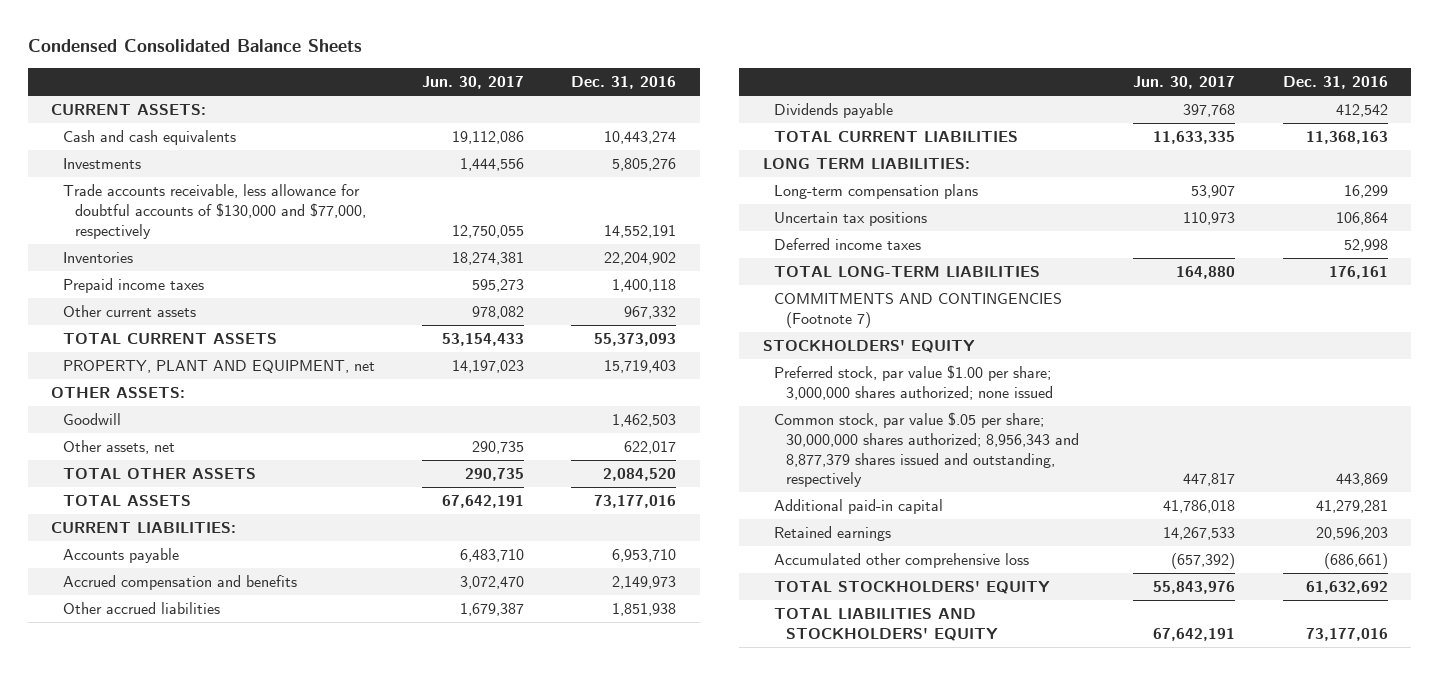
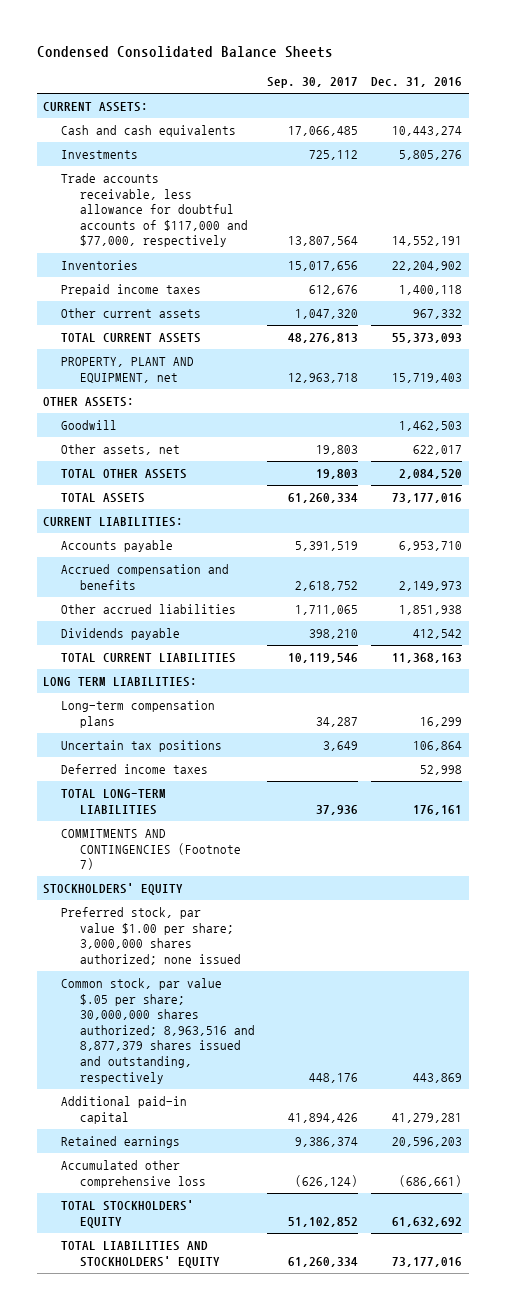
[422,76,525,90] Jun. 30, 2017 -> none
none -> [267,77,359,89] Sep. 30, 2017
[62,184,366,239] Trade accounts receivable, less allowance for doubtful accounts of $130,000 and $77,000, respectively -> [61,173,248,248] Trade accounts receivable, less allowance for doubtful accounts of $117,000 and $77,000, respectively
[774,412,1079,488] Common stock, par value $.05 per share; 30,000,000 shares authorized; 8,956,343 and 8,877,379 shares issued and outstanding, respectively -> [61,978,255,1084] Common stock, par value $.05 per share; 30,000,000 shares authorized; 8,963,516 and 8,877,379 shares issued and outstanding, respectively

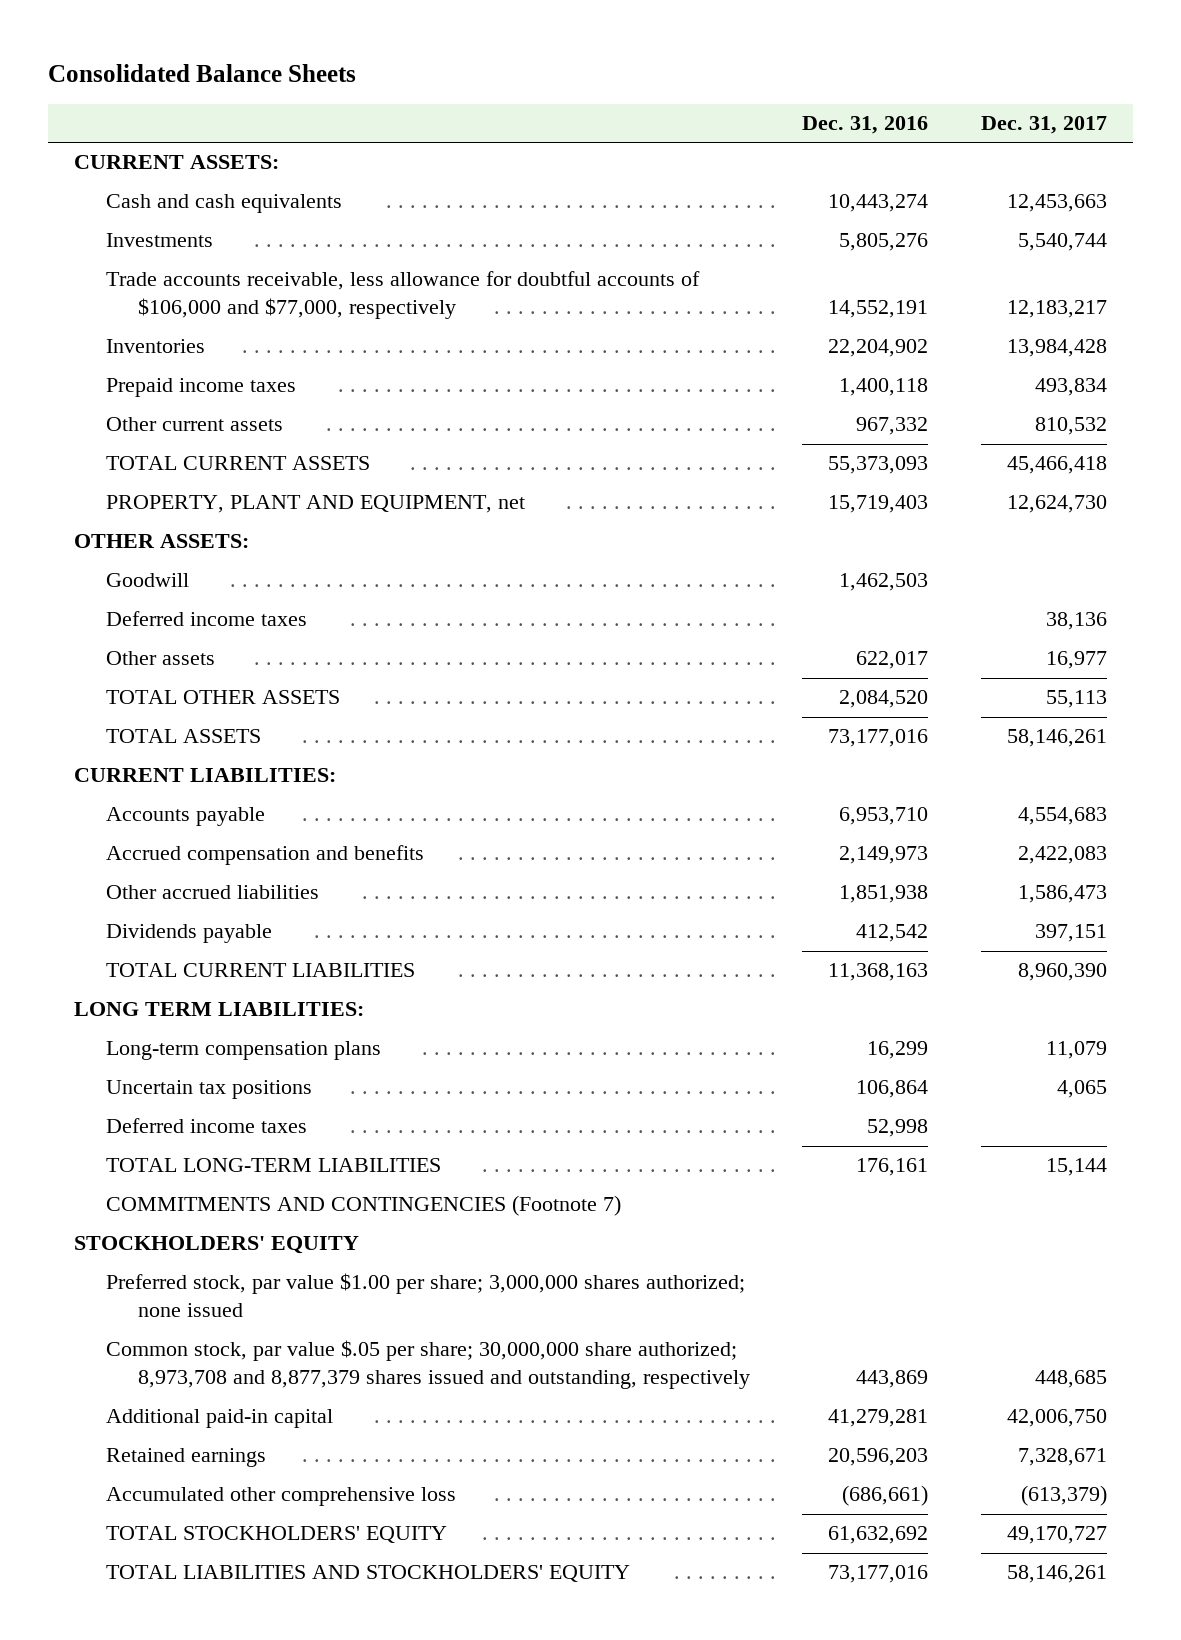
[36,46,333,59] Condensed Consolidated Balance Sheets -> [47,63,356,82] Consolidated Balance Sheets
[267,77,359,89] Sep. 30, 2017 -> none
none -> [980,115,1107,134] Dec. 31, 2017
[61,173,248,248] Trade accounts receivable, less allowance for doubtful accounts of $117,000 and $77,000, respectively -> [105,271,700,320] Trade accounts receivable, less allowance for doubtful accounts of $106,000 and $77,000, respectively
none -> [105,611,307,627] Deferred income taxes
[61,444,181,456] Other assets, net -> [105,651,215,666] Other assets
[61,978,255,1084] Common stock, par value $.05 per share; 30,000,000 shares authorized; 8,963,516 and 8,877,379 shares issued and outstanding, respectively -> [105,1340,750,1390] Common stock, par value $.05 per share; 30,000,000 share authorized; 8,973,708 and 8,877,379 shares issued and outstanding, respectively

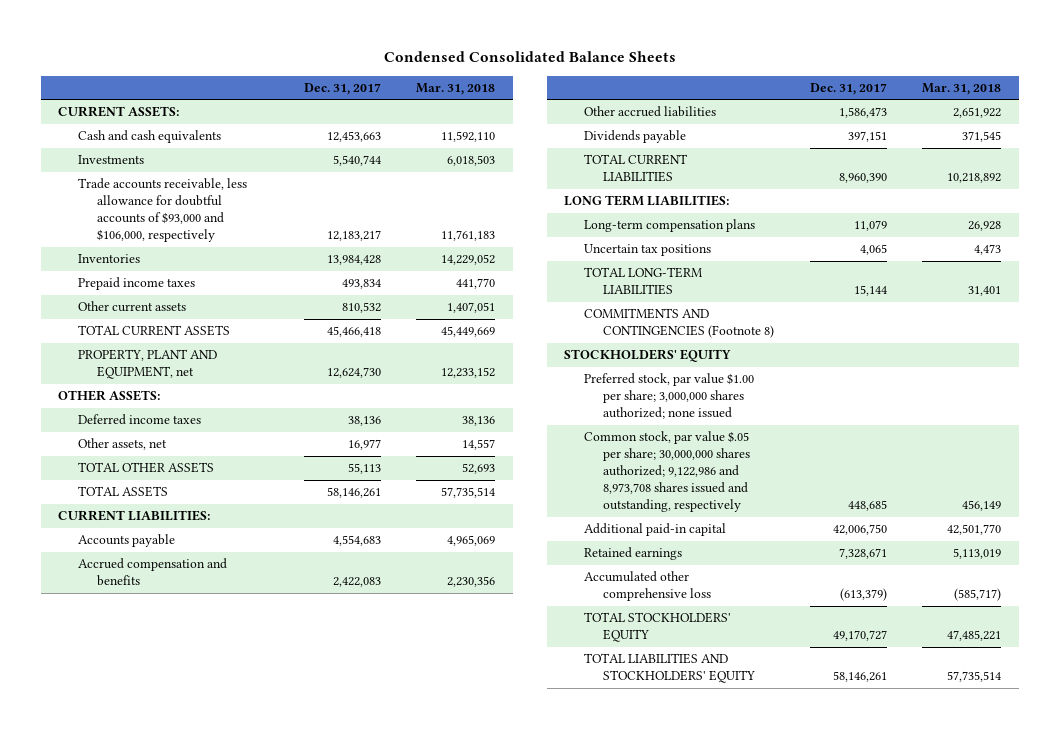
[47,63,356,82] Consolidated Balance Sheets -> [383,51,676,63] Condensed Consolidated Balance Sheets
[802,115,929,134] Dec. 31, 2016 -> none
none -> [415,83,495,96] Mar. 31, 2018
[105,271,700,320] Trade accounts receivable, less allowance for doubtful accounts of $106,000 and $77,000, respectively -> [77,178,247,243] Trade accounts receivable, less allowance for doubtful accounts of $93,000 and $106,000, respectively
[105,573,189,588] Goodwill -> none
[105,651,215,666] Other assets -> [77,438,167,451] Other assets, net
[105,1118,307,1134] Deferred income taxes -> none
[105,1195,621,1217] COMMITMENTS AND CONTINGENCIES (Footnote 7) -> [583,308,775,339] COMMITMENTS AND CONTINGENCIES (Footnote 8)
[105,1340,750,1390] Common stock, par value $.05 per share; 30,000,000 share authorized; 8,973,708 and 8,877,379 shares issued and outstanding, respectively -> [583,431,751,513] Common stock, par value $.05 per share; 30,000,000 shares authorized; 9,122,986 and 8,973,708 shares issued and outstanding, respectively

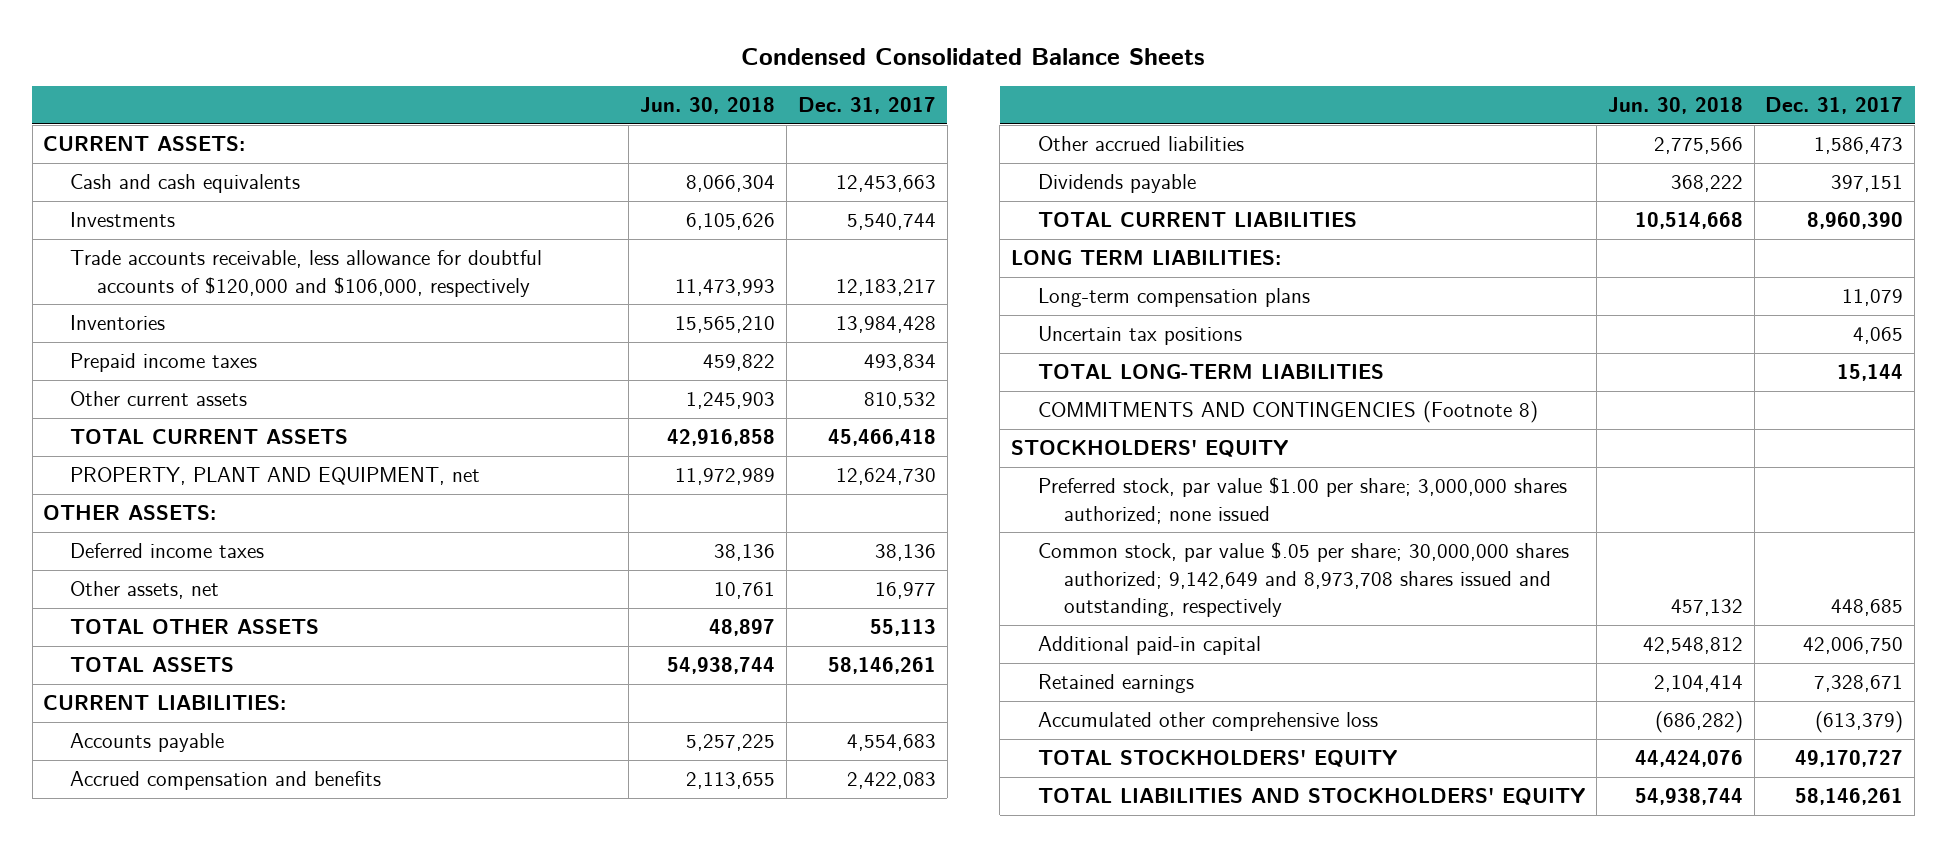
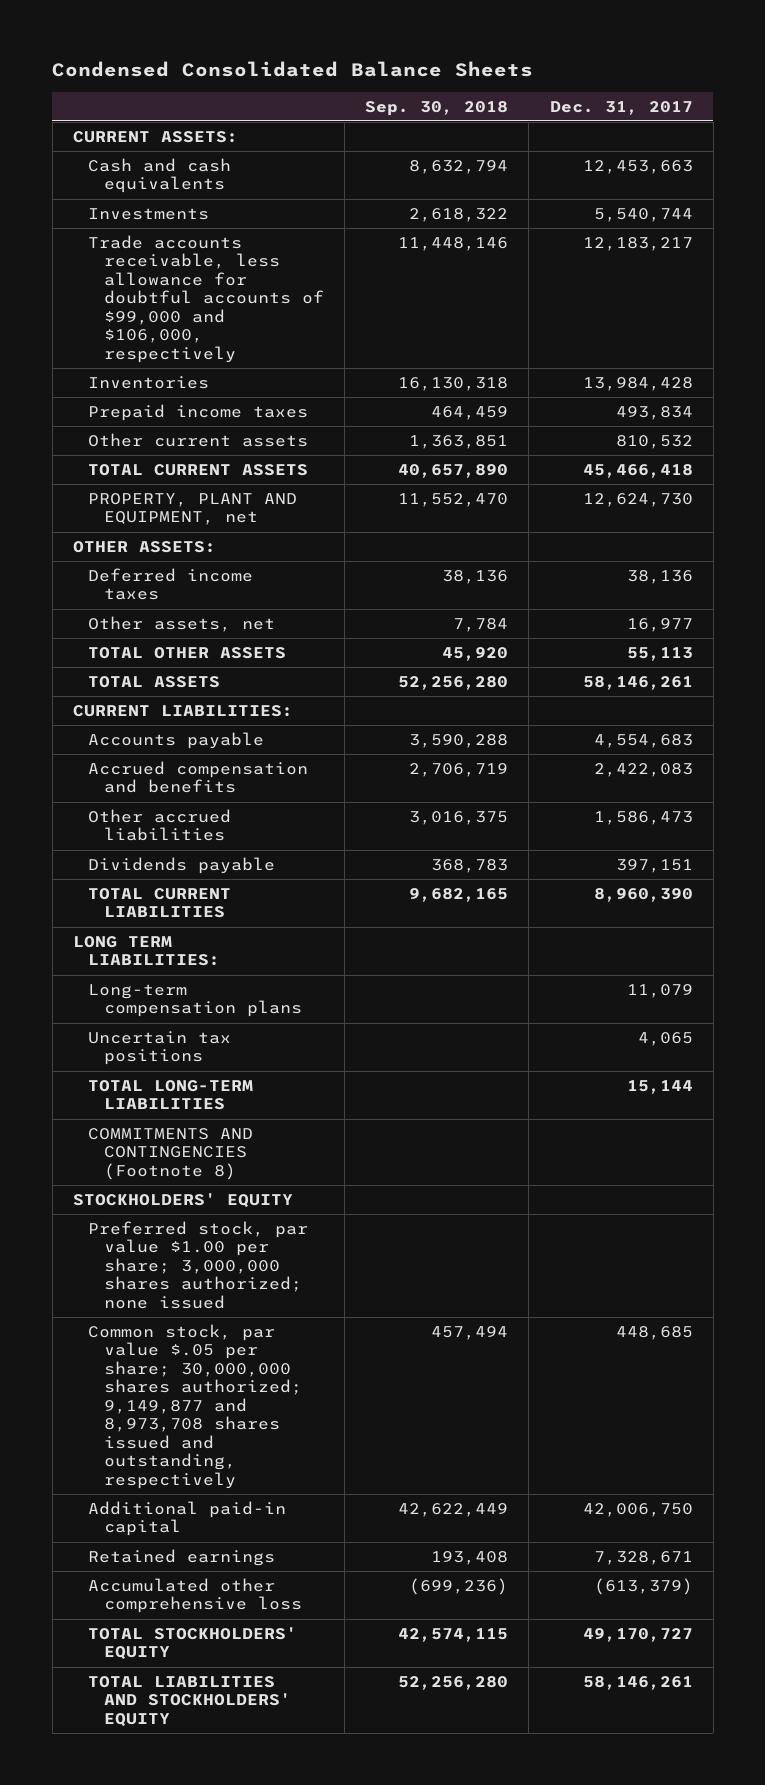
[639,97,775,115] Jun. 30, 2018 -> none
none -> [365,100,509,116] Sep. 30, 2018
[70,250,543,297] Trade accounts receivable, less allowance for doubtful accounts of $120,000 and $106,000, respectively -> [88,234,324,363] Trade accounts receivable, less allowance for doubtful accounts of $99,000 and $106,000, respectively
[1037,542,1569,618] Common stock, par value $.05 per share; 30,000,000 shares authorized; 9,142,649 and 8,973,708 shares issued and outstanding, respectively -> [88,1323,302,1489] Common stock, par value $.05 per share; 30,000,000 shares authorized; 9,149,877 and 8,973,708 shares issued and outstanding, respectively

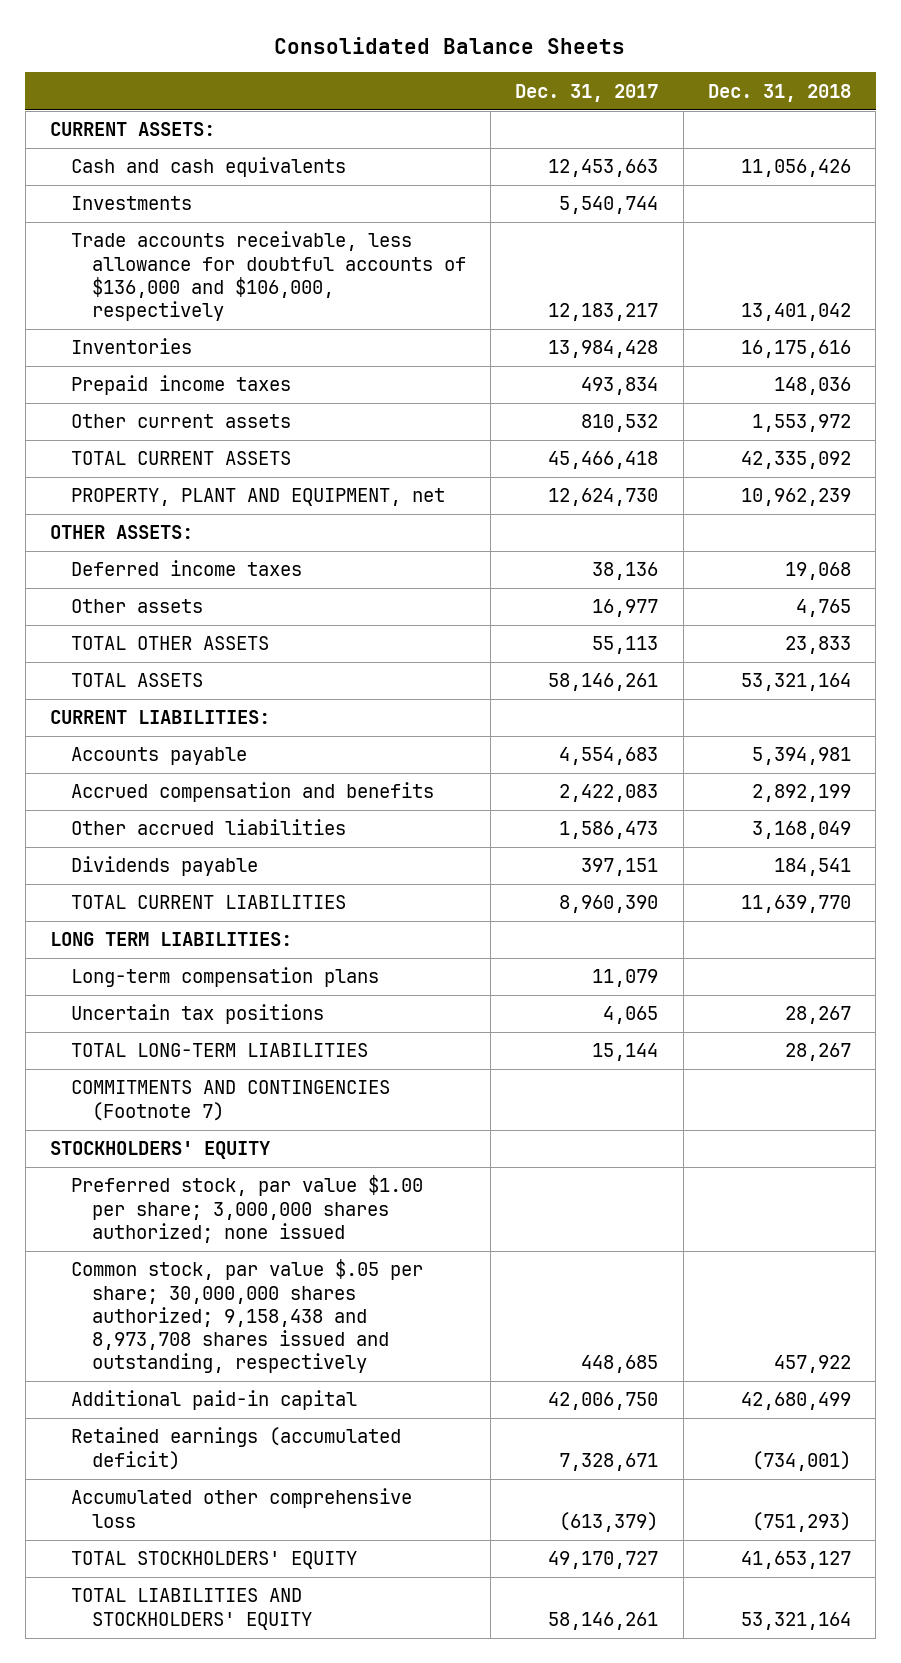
[52,61,534,78] Condensed Consolidated Balance Sheets -> [274,36,626,54] Consolidated Balance Sheets
[365,100,509,116] Sep. 30, 2018 -> none
none -> [707,83,851,102] Dec. 31, 2018
[88,234,324,363] Trade accounts receivable, less allowance for doubtful accounts of $99,000 and $106,000, respectively -> [70,231,466,321] Trade accounts receivable, less allowance for doubtful accounts of $136,000 and $106,000, respectively
[88,615,276,632] Other assets, net -> [70,599,203,614] Other assets
[88,1127,254,1180] COMMITMENTS AND CONTINGENCIES (Footnote 8) -> [70,1080,390,1121] COMMITMENTS AND CONTINGENCIES (Footnote 7)
[88,1323,302,1489] Common stock, par value $.05 per share; 30,000,000 shares authorized; 9,149,877 and 8,973,708 shares issued and outstanding, respectively -> [70,1259,423,1373] Common stock, par value $.05 per share; 30,000,000 shares authorized; 9,158,438 and 8,973,708 shares issued and outstanding, respectively
[88,1548,276,1566] Retained earnings -> [70,1427,401,1470] Retained earnings (accumulated deficit)

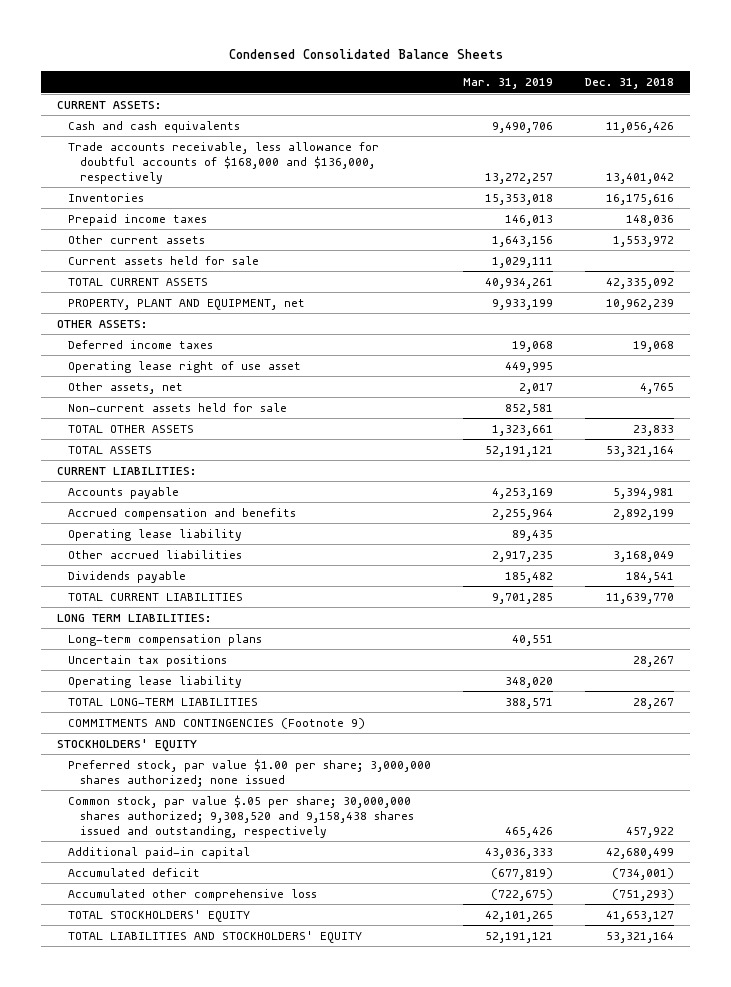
[274,36,626,54] Consolidated Balance Sheets -> [228,49,503,60] Condensed Consolidated Balance Sheets
[515,83,659,102] Dec. 31, 2017 -> none
none -> [463,77,554,89] Mar. 31, 2019
[70,196,192,211] Investments -> none
[70,231,466,321] Trade accounts receivable, less allowance for doubtful accounts of $136,000 and $106,000, respectively -> [68,141,380,184] Trade accounts receivable, less allowance for doubtful accounts of $168,000 and $136,000, respectively
none -> [68,255,260,265] Current assets held for sale
none -> [68,360,302,373] Operating lease right of use asset
[70,599,203,614] Other assets -> [68,381,184,394] Other assets, net
none -> [68,402,288,412] Non-current assets held for sale
none -> [68,528,243,541] Operating lease liability
none -> [68,675,243,688] Operating lease liability
[70,1080,390,1121] COMMITMENTS AND CONTINGENCIES (Footnote 7) -> [68,717,366,729] COMMITMENTS AND CONTINGENCIES (Footnote 9)
[70,1259,423,1373] Common stock, par value $.05 per share; 30,000,000 shares authorized; 9,158,438 and 8,973,708 shares issued and outstanding, respectively -> [68,794,414,838] Common stock, par value $.05 per share; 30,000,000 shares authorized; 9,308,520 and 9,158,438 shares issued and outstanding, respectively
[70,1427,401,1470] Retained earnings (accumulated deficit) -> [68,867,201,877] Accumulated deficit

